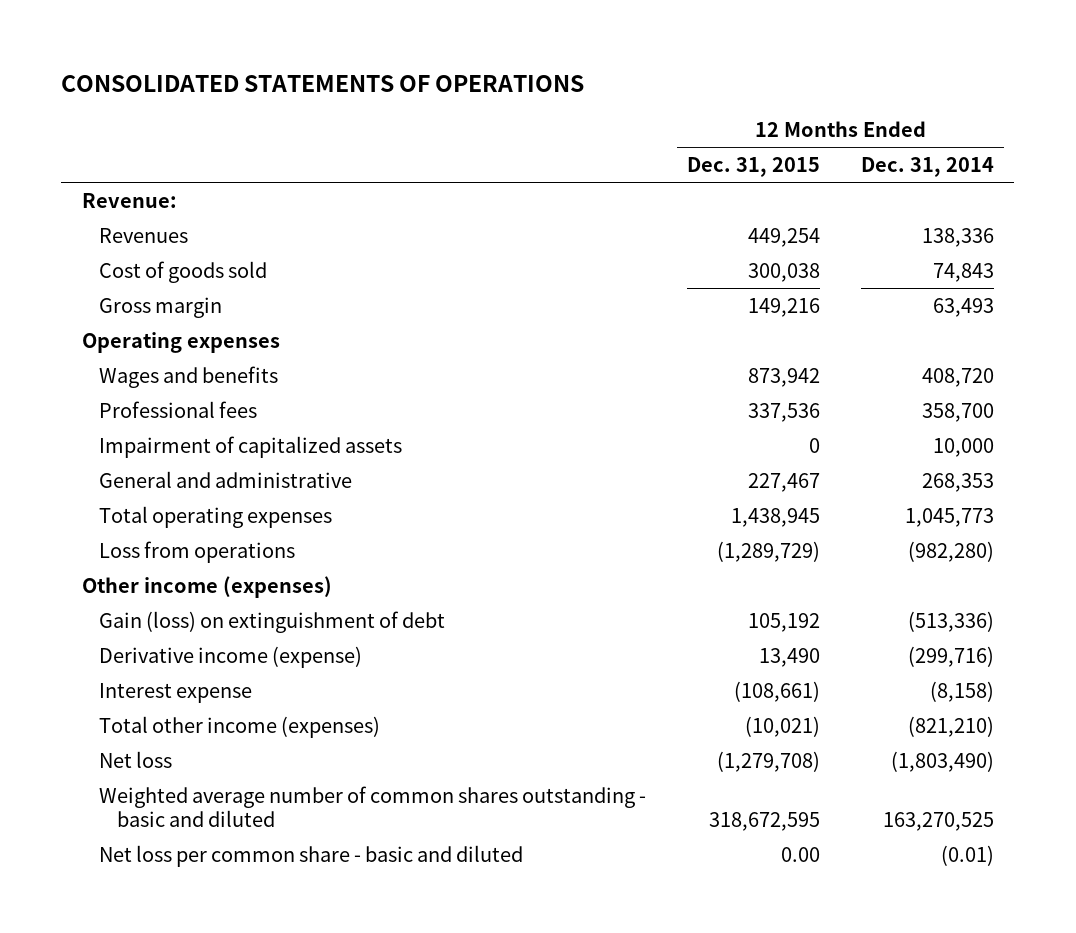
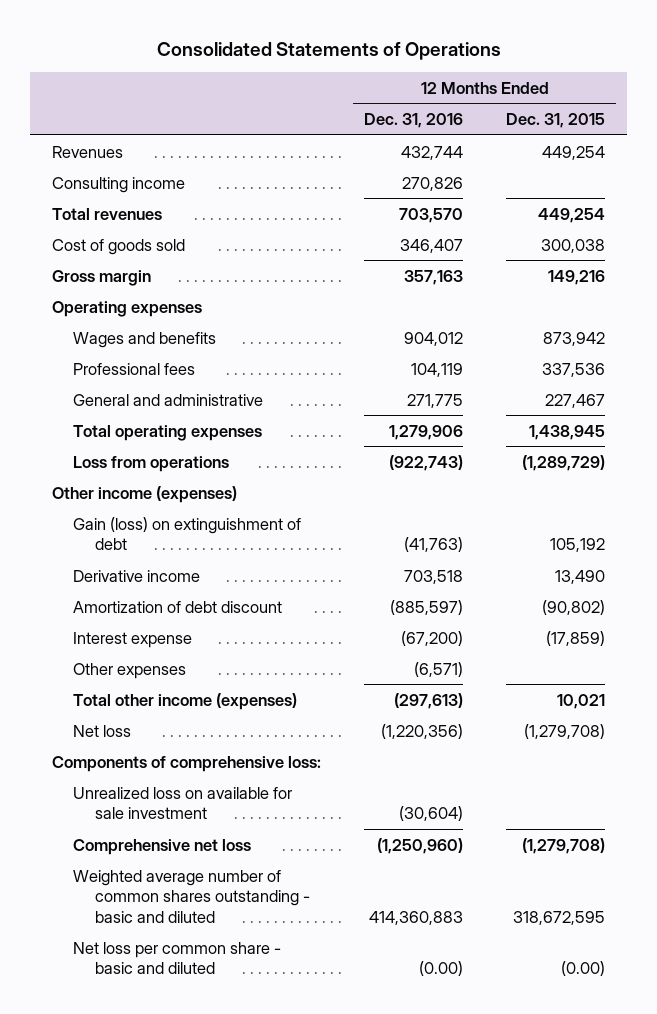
[61,75,585,93] CONSOLIDATED STATEMENTS OF OPERATIONS -> [156,41,501,60] Consolidated Statements of Operations
[860,157,994,178] Dec. 31, 2014 -> none
none -> [364,113,464,129] Dec. 31, 2016
[81,192,177,208] Revenue: -> none
none -> [51,176,185,193] Consulting income
none -> [51,207,162,220] Total revenues
[99,435,403,458] Impairment of capitalized assets -> none
[99,645,363,668] Derivative income (expense) -> [73,569,201,582] Derivative income
none -> [73,600,283,613] Amortization of debt discount
[734,680,821,702] (108,661) -> [546,630,606,646] (17,859)
none -> [73,662,187,679] Other expenses
[745,715,821,737] (10,021) -> [557,693,606,709] 10,021
none -> [51,755,321,772] Components of comprehensive loss:
none -> [73,786,293,820] Unrealized loss on available for sale investment
none -> [73,838,252,855] Comprehensive net loss
[781,846,821,862] 0.00 -> [561,961,606,977] (0.00)

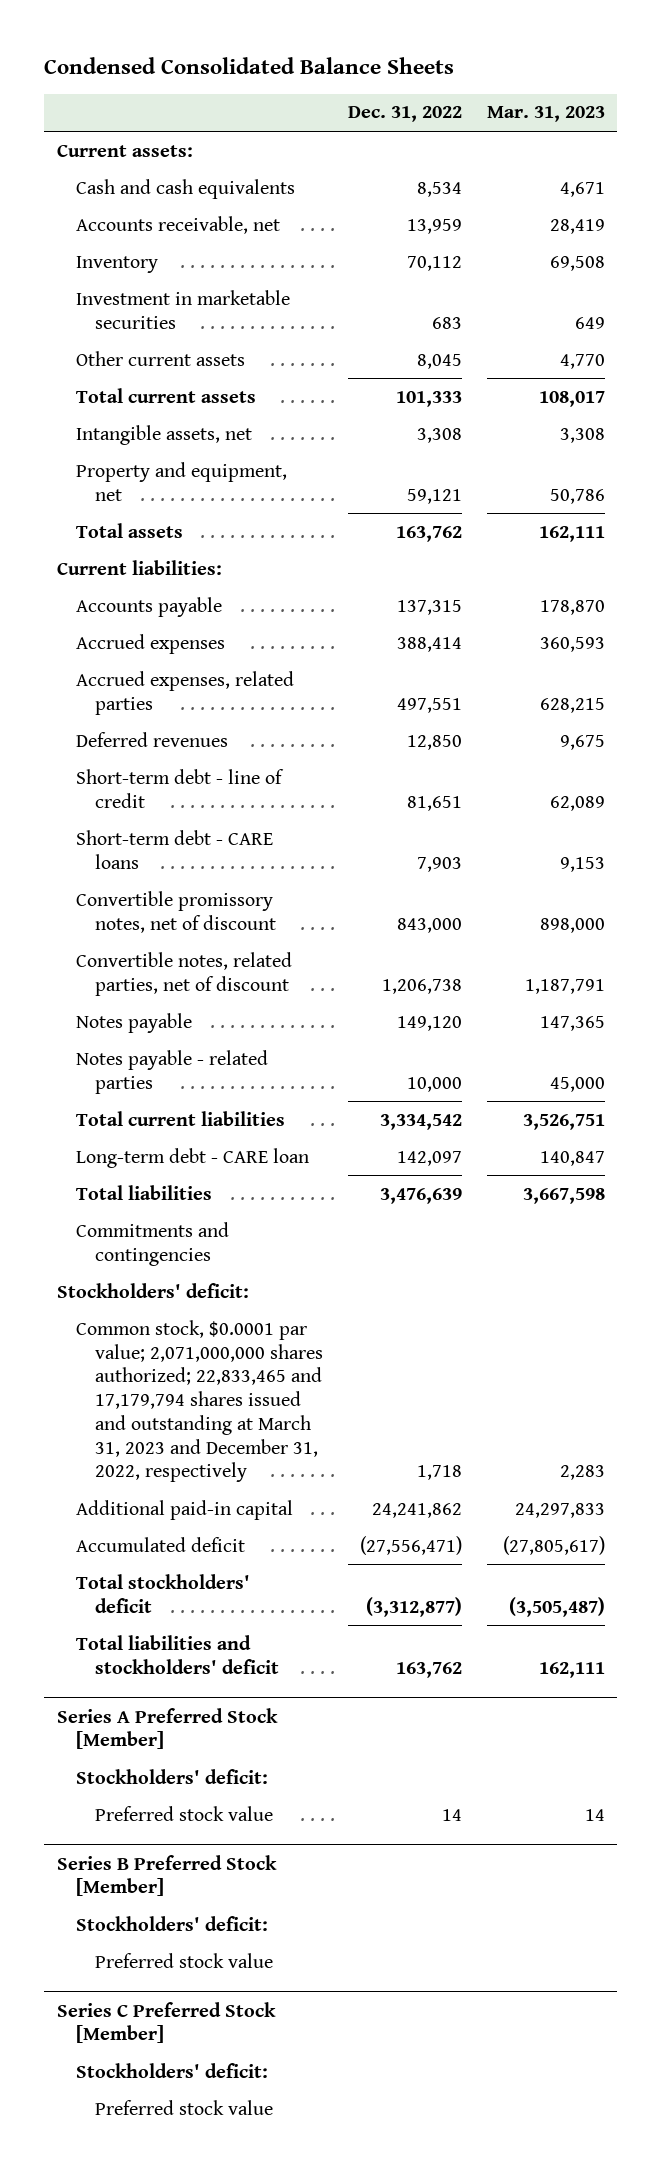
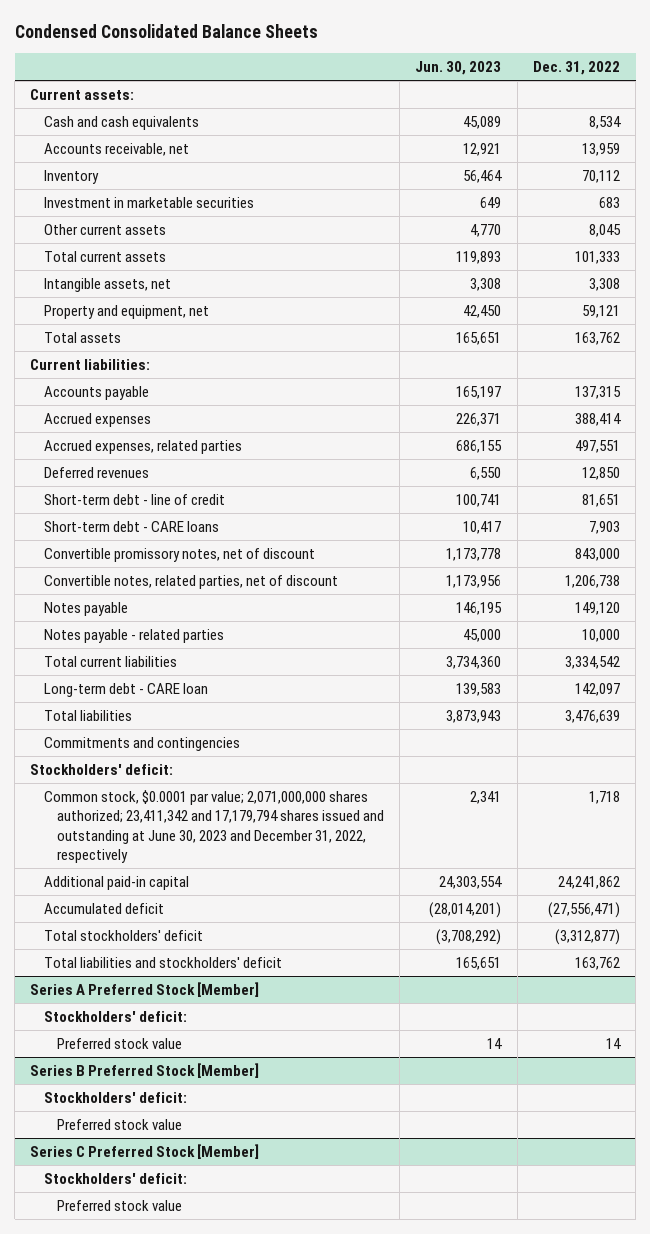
[486,106,605,123] Mar. 31, 2023 -> none
none -> [415,61,502,76] Jun. 30, 2023
[75,1319,323,1483] Common stock, $0.0001 par value; 2,071,000,000 shares authorized; 22,833,465 and 17,179,794 shares issued and outstanding at March 31, 2023 and December 31, 2022, respectively -> [43,789,384,863] Common stock, $0.0001 par value; 2,071,000,000 shares authorized; 23,411,342 and 17,179,794 shares issued and outstanding at June 30, 2023 and December 31, 2022, respectively

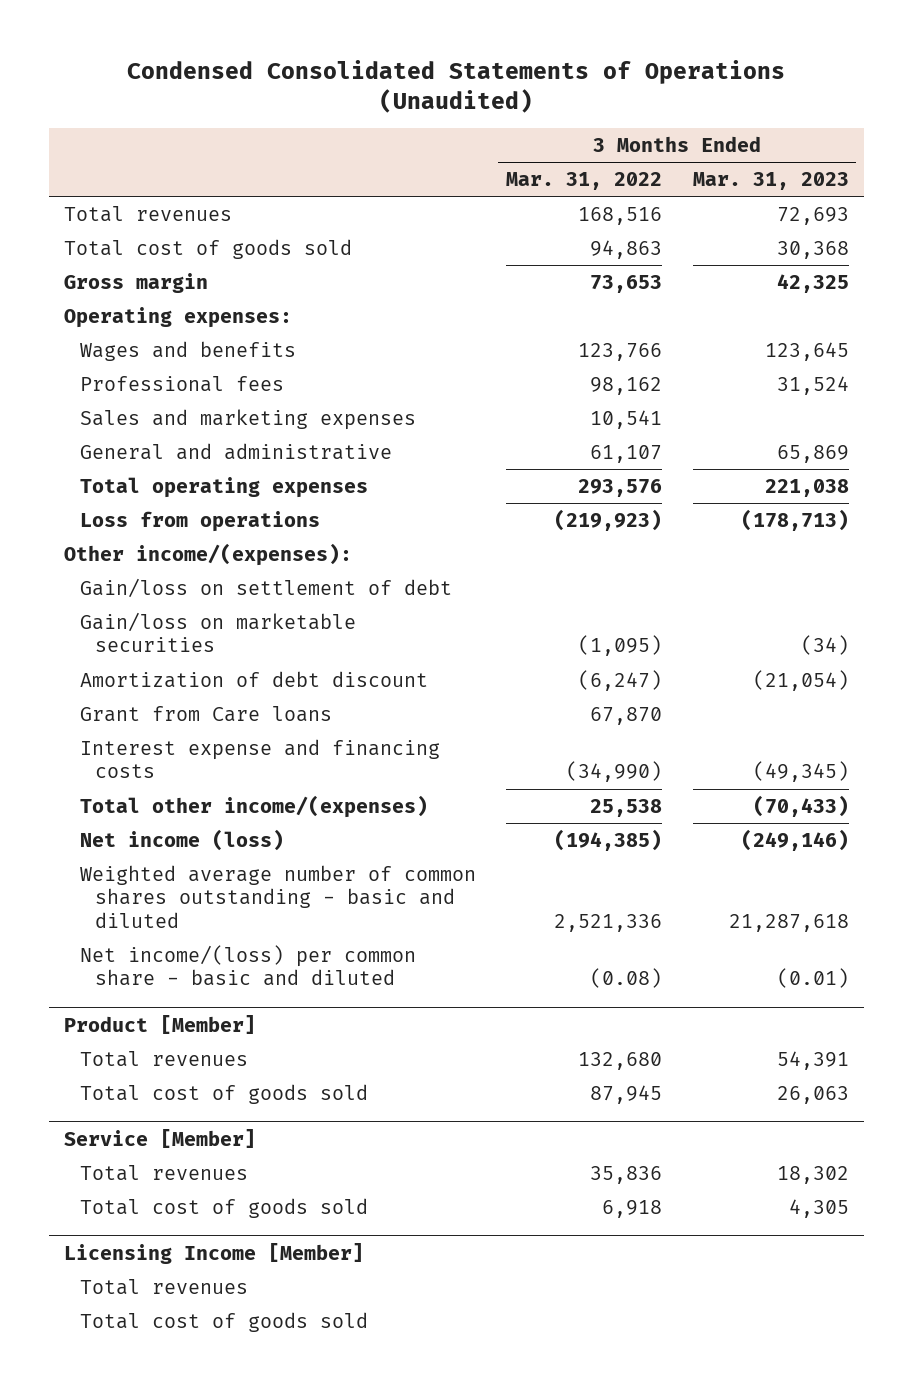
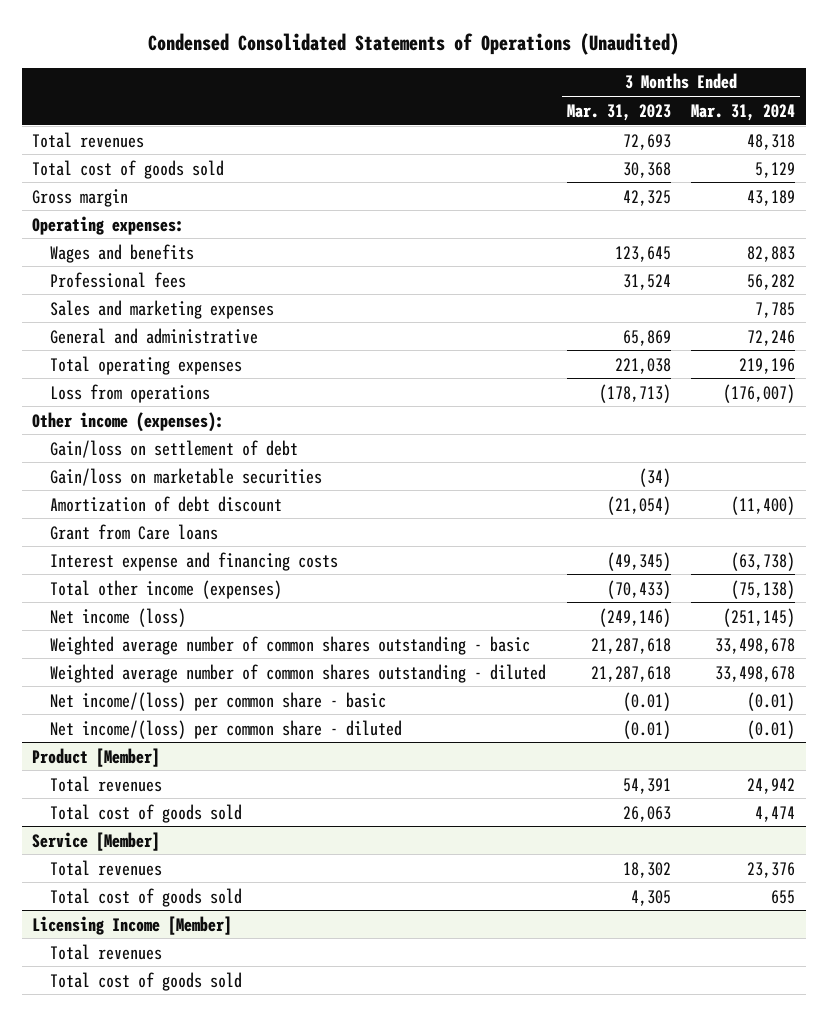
[506,172,663,191] Mar. 31, 2022 -> none
none -> [691,103,796,121] Mar. 31, 2024
[64,542,353,566] Other income/(expenses): -> [32,411,225,432] Other income (expenses):
[79,794,428,818] Total other income/(expenses) -> [50,579,283,599] Total other income (expenses)
[79,864,476,928] Weighted average number of common shares outstanding - basic and diluted -> [50,635,531,655] Weighted average number of common shares outstanding - basic
none -> [50,663,547,683] Weighted average number of common shares outstanding - diluted
[79,944,416,987] Net income/(loss) per common share - basic and diluted -> [50,691,387,711] Net income/(loss) per common share - basic
none -> [50,719,403,739] Net income/(loss) per common share - diluted

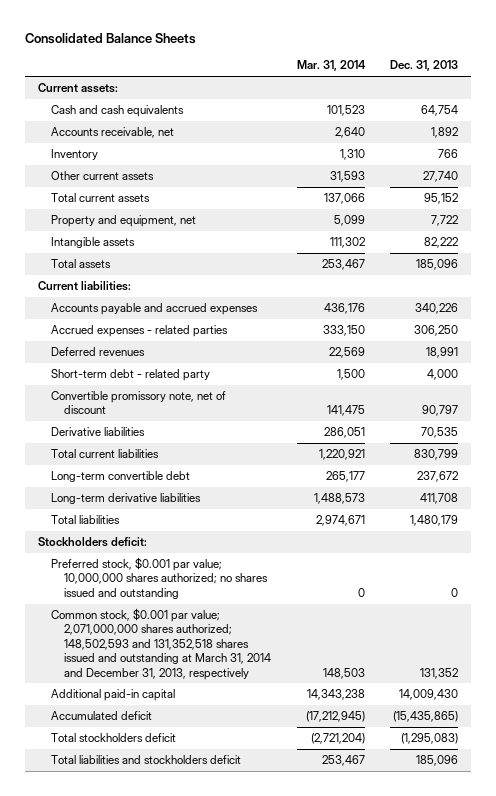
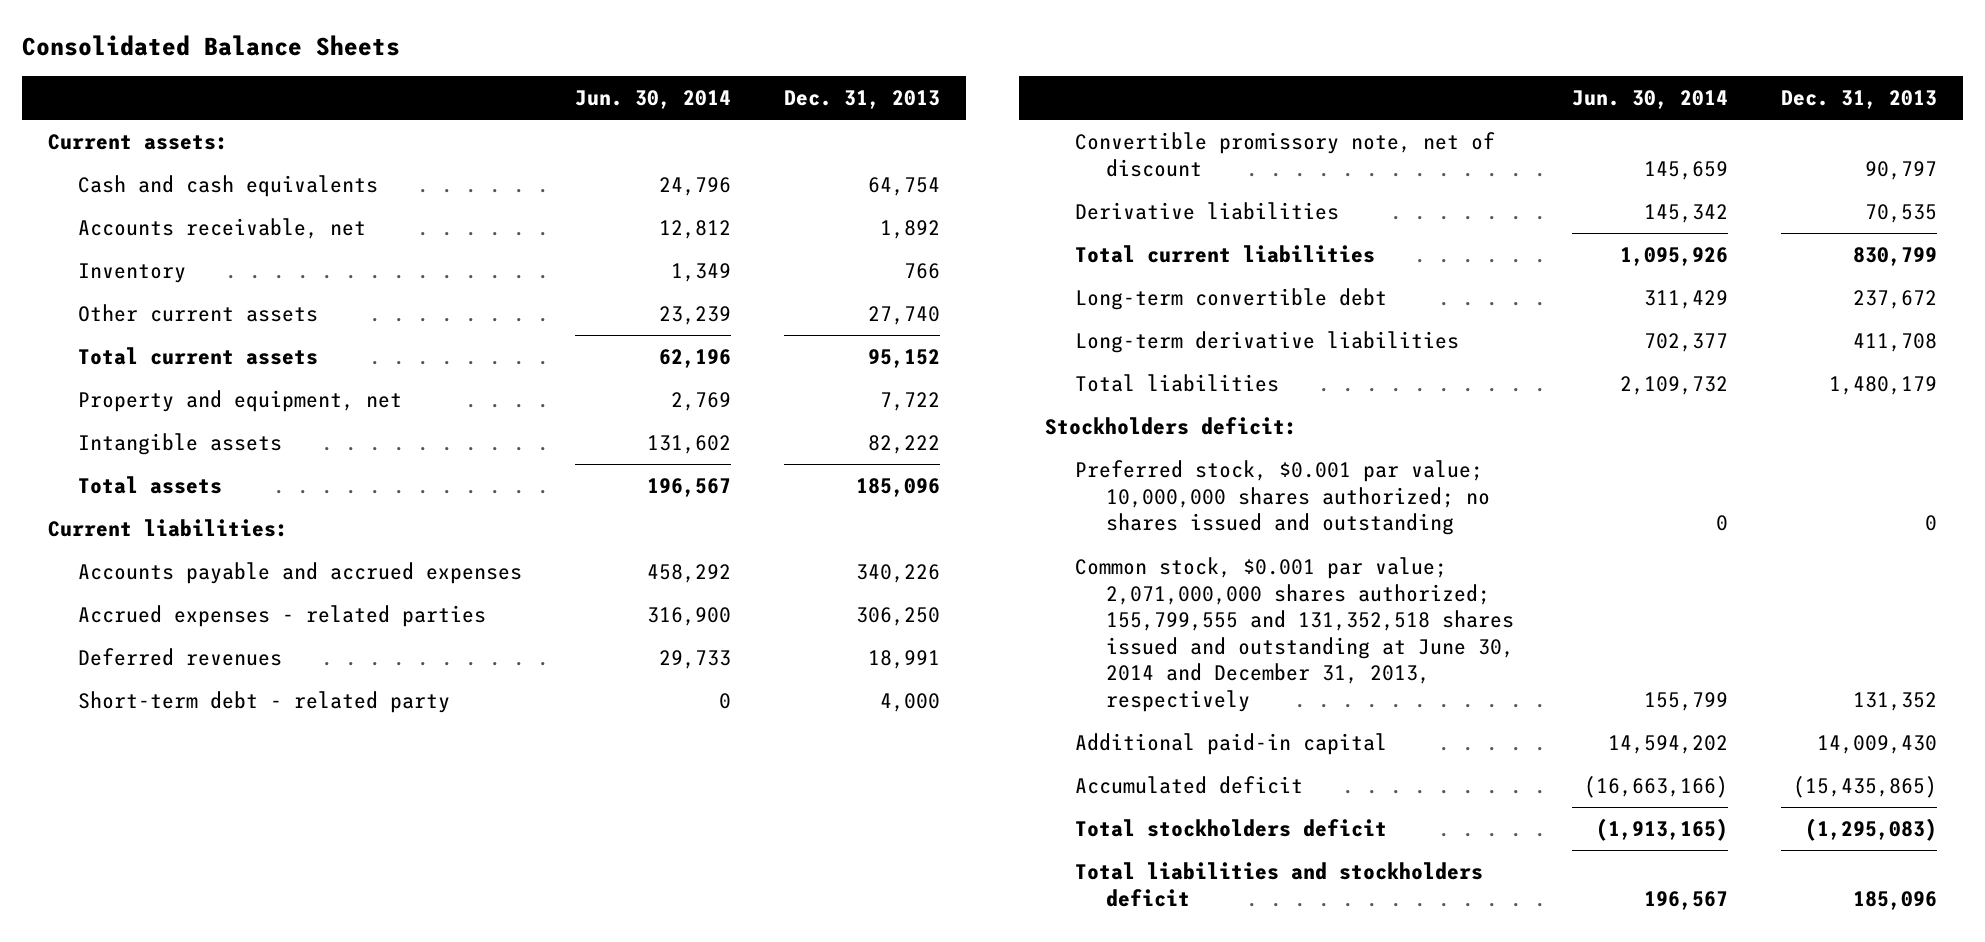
[296,60,366,72] Mar. 31, 2014 -> none
none -> [574,89,731,109] Jun. 30, 2014
[51,608,272,680] Common stock, $0.001 par value; 2,071,000,000 shares authorized; 148,502,593 and 131,352,518 shares issued and outstanding at March 31, 2014 and December 31, 2013, respectively -> [1075,557,1514,713] Common stock, $0.001 par value; 2,071,000,000 shares authorized; 155,799,555 and 131,352,518 shares issued and outstanding at June 30, 2014 and December 31, 2013, respectively

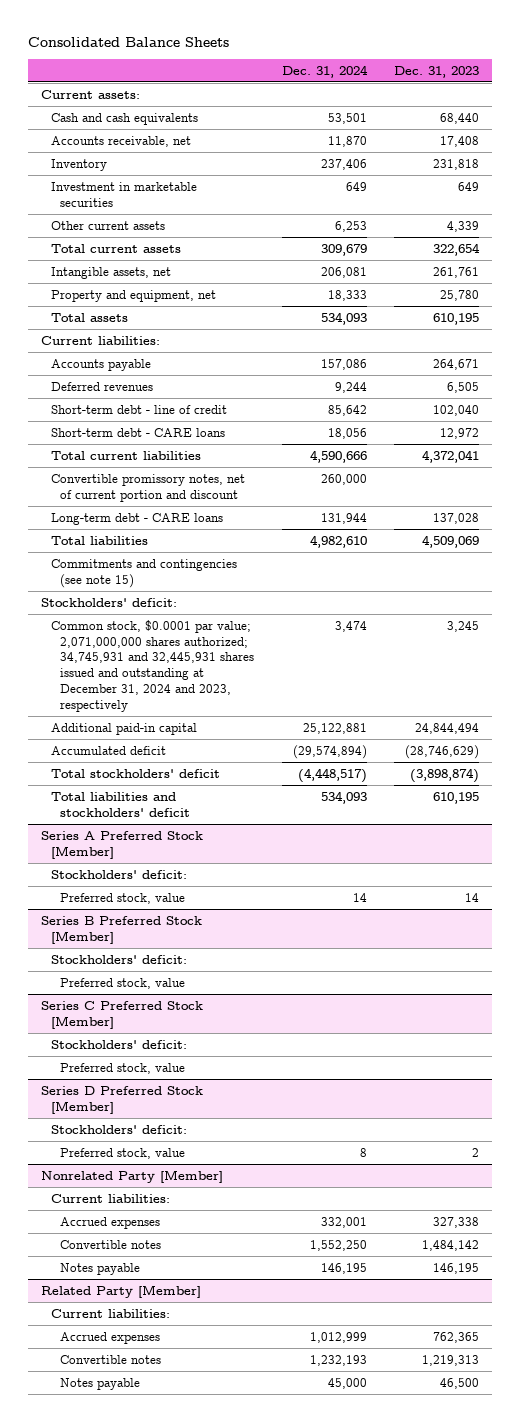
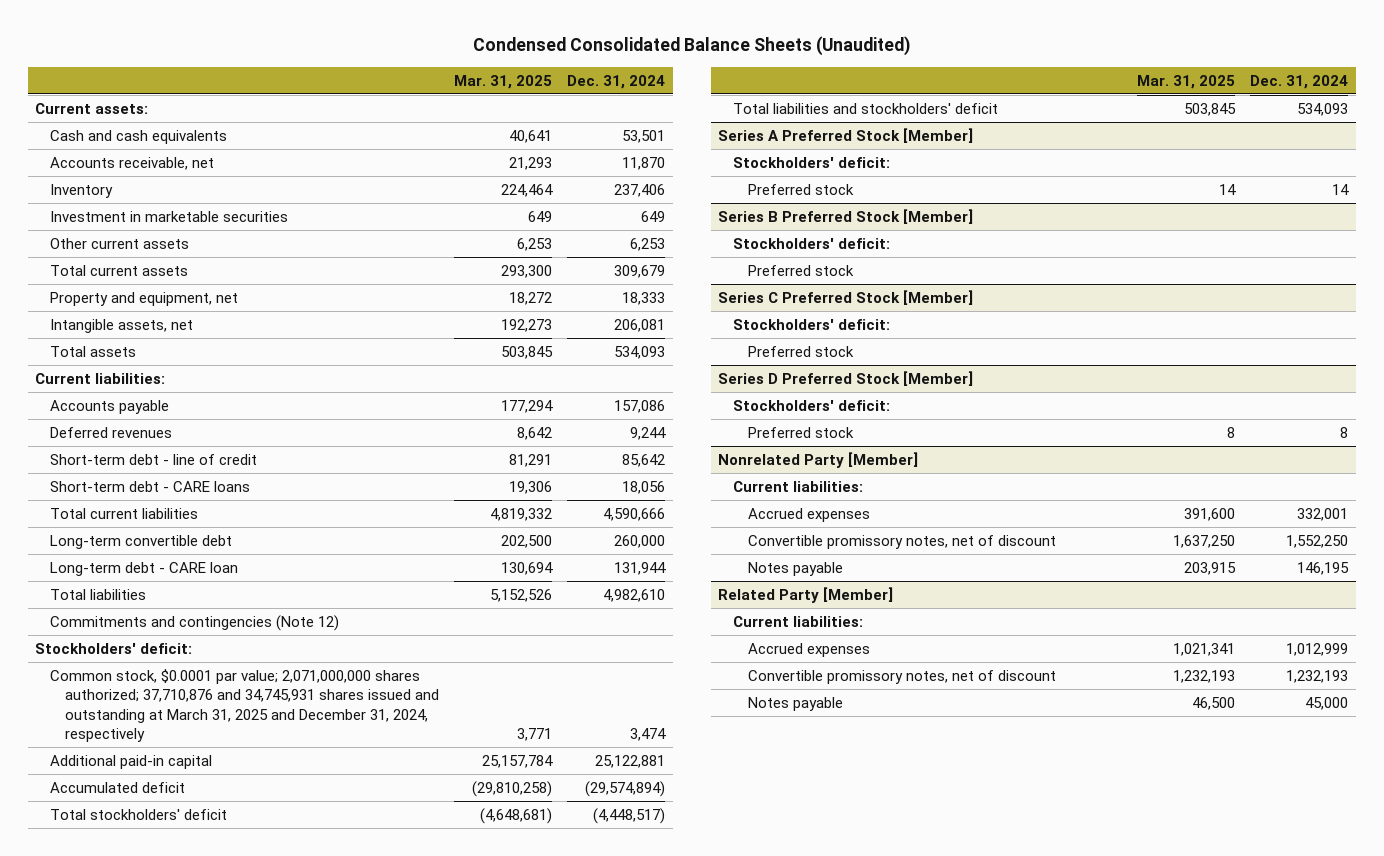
[27,36,229,47] Consolidated Balance Sheets -> [472,36,910,57] Condensed Consolidated Balance Sheets (Unaudited)
[393,65,479,78] Dec. 31, 2023 -> none
none -> [454,74,553,89] Mar. 31, 2025
[50,266,171,279] Intangible assets, net -> [50,318,194,333] Intangible assets, net
[50,473,245,502] Convertible promissory notes, net of current portion and discount -> [50,534,233,549] Long-term convertible debt
[50,512,223,525] Long-term debt - CARE loans -> [50,561,239,576] Long-term debt - CARE loan
[50,558,237,588] Commitments and contingencies (see note 15) -> [50,614,340,631] Commitments and contingencies (Note 12)
[50,619,255,713] Common stock, $0.0001 par value; 2,071,000,000 shares authorized; 34,745,931 and 32,445,931 shares issued and outstanding at December 31, 2024 and 2023, respectively -> [50,668,439,742] Common stock, $0.0001 par value; 2,071,000,000 shares authorized; 37,710,876 and 34,745,931 shares issued and outstanding at March 31, 2025 and December 31, 2024, respectively
[60,892,186,904] Preferred stock, value -> [747,183,854,195] Preferred stock
[60,977,186,989] Preferred stock, value -> [747,264,854,276] Preferred stock
[60,1062,186,1074] Preferred stock, value -> [747,345,854,357] Preferred stock
[60,1147,186,1159] Preferred stock, value -> [747,426,854,438] Preferred stock
[60,1239,162,1249] Convertible notes -> [747,534,1056,549] Convertible promissory notes, net of discount
[60,1354,162,1364] Convertible notes -> [747,669,1056,684] Convertible promissory notes, net of discount

